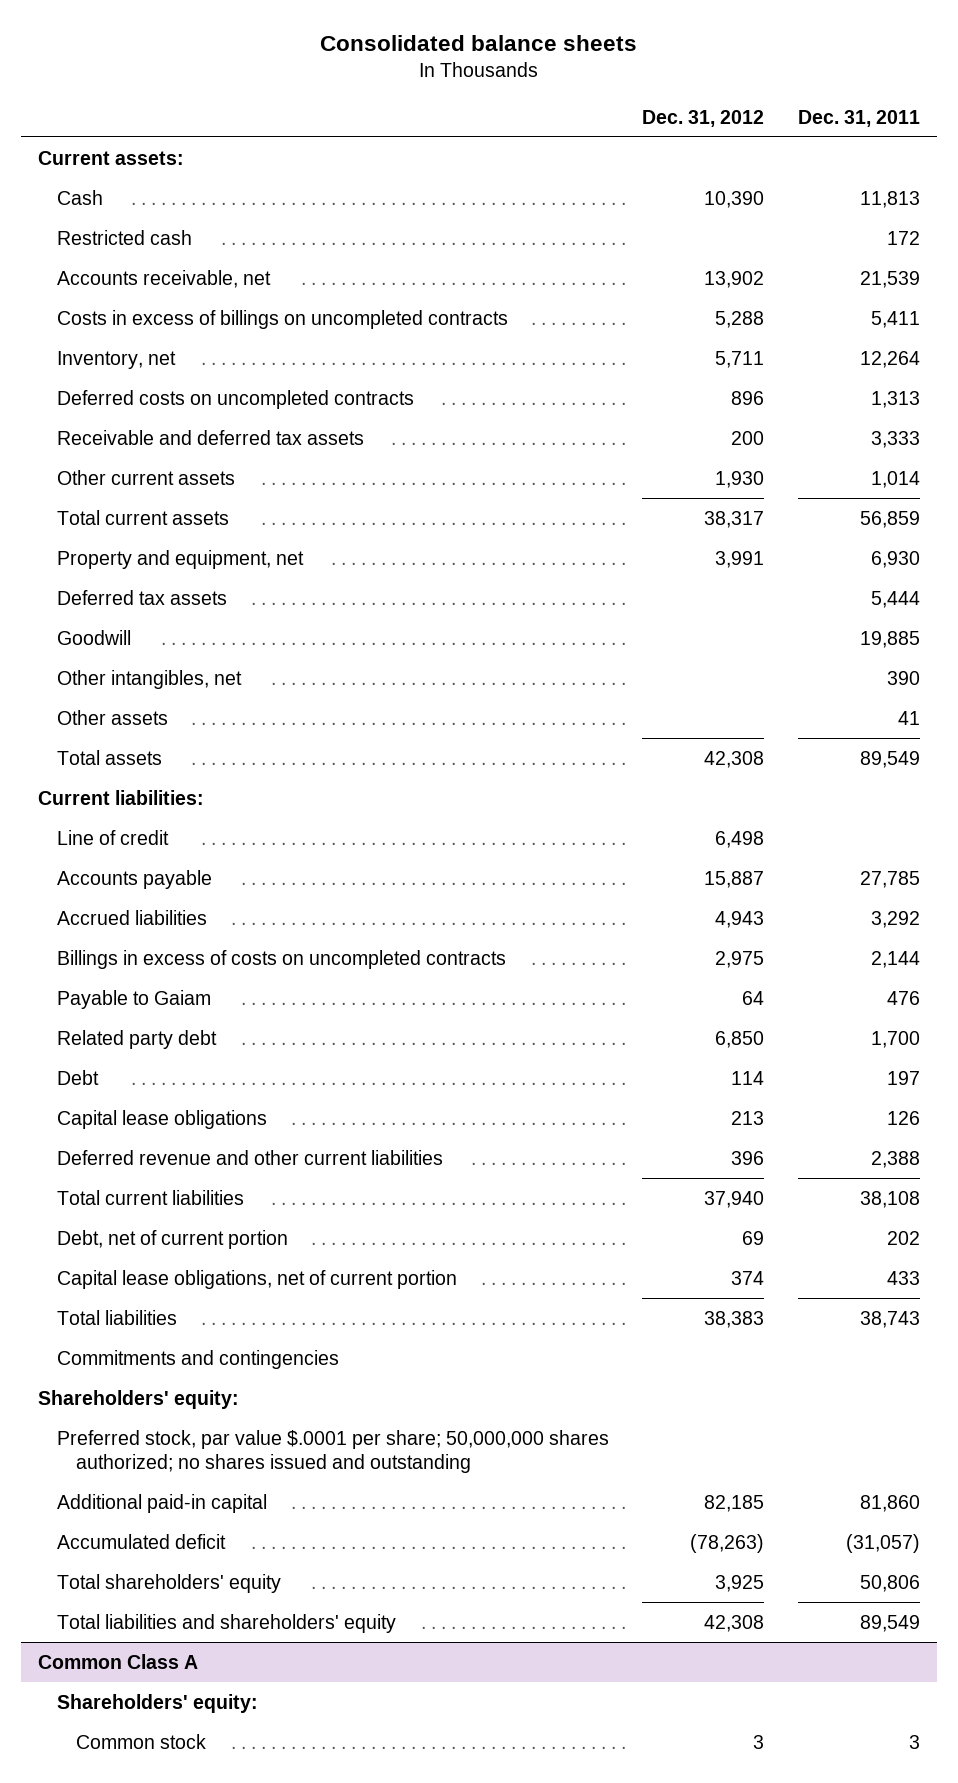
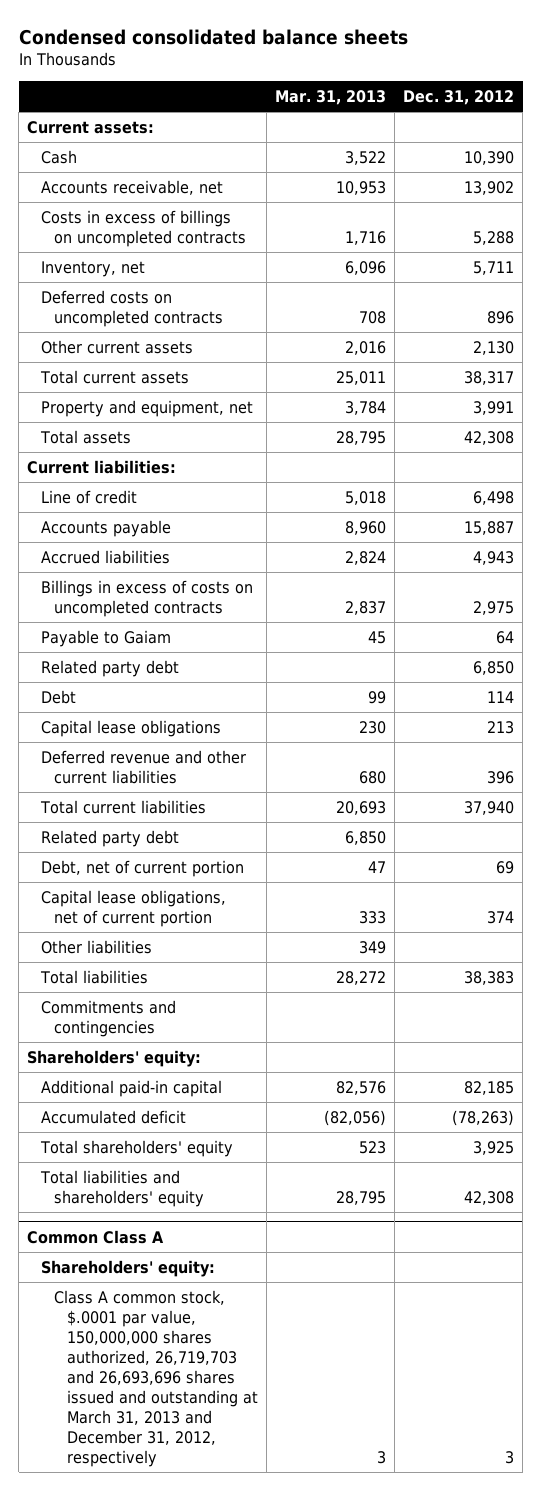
[320,34,638,51] Consolidated balance sheets -> [18,28,408,45] Condensed consolidated balance sheets
[798,109,921,127] Dec. 31, 2011 -> none
none -> [275,90,387,106] Mar. 31, 2013
[56,229,192,245] Restricted cash -> none
[56,429,364,445] Receivable and deferred tax assets -> none
[715,470,765,488] 1,930 -> [473,340,515,355] 2,130
[56,589,227,605] Deferred tax assets -> none
[56,629,131,645] Goodwill -> none
[56,669,242,689] Other intangibles, net -> none
[56,709,168,725] Other assets -> none
none -> [40,829,179,847] Related party debt
none -> [40,939,152,954] Other liabilities
[56,1429,609,1474] Preferred stock, par value $.0001 per share; 50,000,000 shares authorized; no shares issued and outstanding -> none
[75,1733,206,1749] Common stock -> [54,1289,259,1467] Class A common stock, $.0001 par value, 150,000,000 shares authorized, 26,719,703 and 26,693,696 shares issued and outstanding at March 31, 2013 and December 31, 2012, respectively

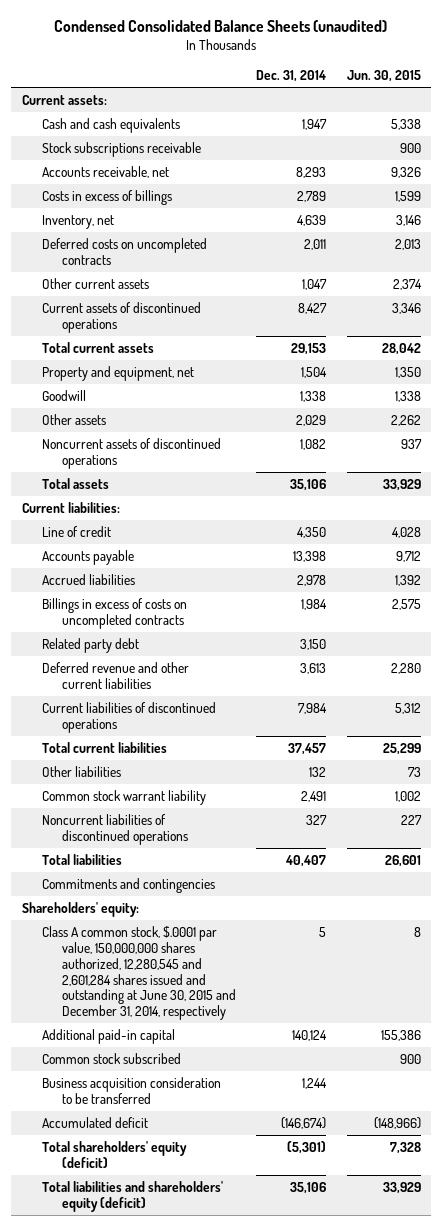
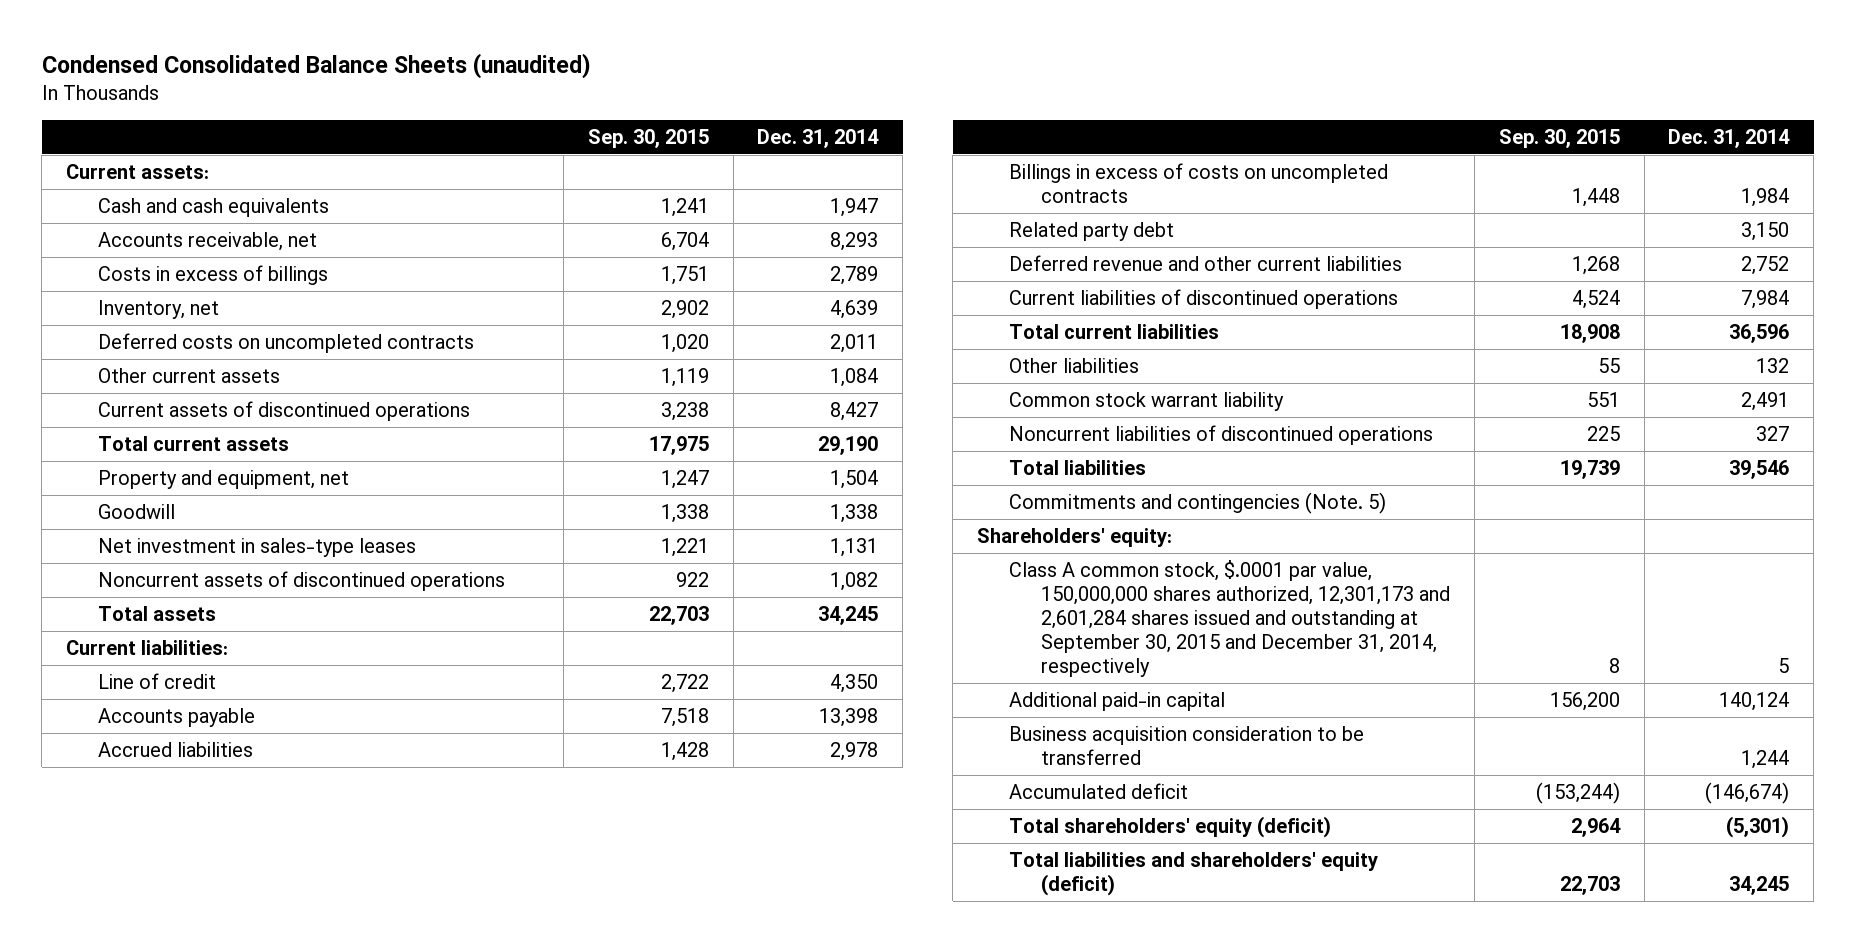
[347,70,422,83] Jun. 30, 2015 -> none
none -> [587,128,709,148] Sep. 30, 2015
[41,141,201,157] Stock subscriptions receivable -> none
[302,278,328,290] 1,047 -> [830,368,879,388] 1,084
[291,342,327,355] 29,153 -> [818,436,879,456] 29,190
[41,413,106,425] Other assets -> none
none -> [98,538,417,558] Net investment in sales-type leases
[290,478,327,491] 35,106 -> [818,606,879,626] 34,245
[300,662,327,674] 3,613 -> [1741,256,1790,276] 2,752
[288,742,327,755] 37,457 -> [1729,324,1790,344] 36,596
[285,854,327,867] 40,407 -> [1729,460,1790,480] 39,546
[41,877,215,893] Commitments and contingencies -> [1009,492,1387,515] Commitments and contingencies (Note. 5)
[41,925,236,1021] Class A common stock, $.0001 par value, 150,000,000 shares authorized, 12,280,545 and 2,601,284 shares issued and outstanding at June 30, 2015 and December 31, 2014, respectively -> [1009,560,1450,678] Class A common stock, $.0001 par value, 150,000,000 shares authorized, 12,301,173 and 2,601,284 shares issued and outstanding at September 30, 2015 and December 31, 2014, respectively
[41,1052,181,1064] Common stock subscribed -> none
[290,1181,327,1194] 35,106 -> [1729,876,1790,896] 34,245

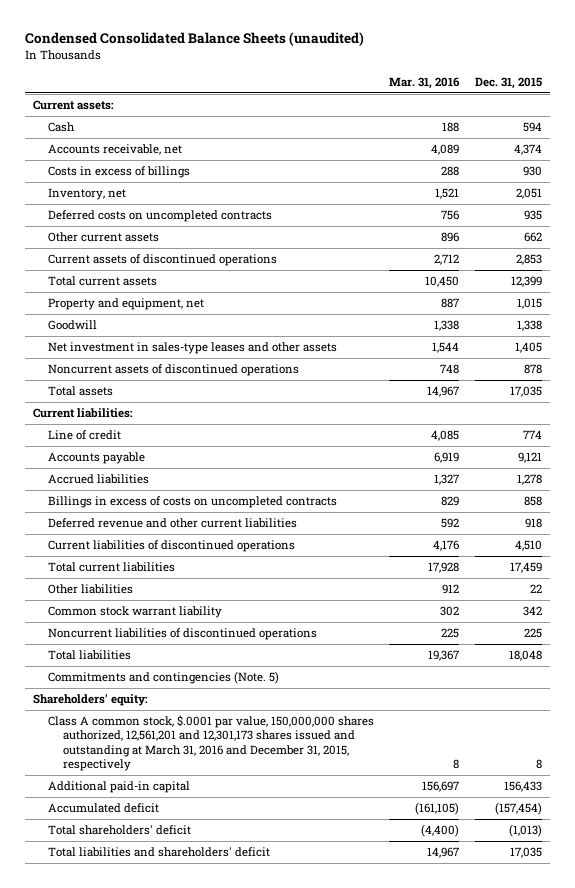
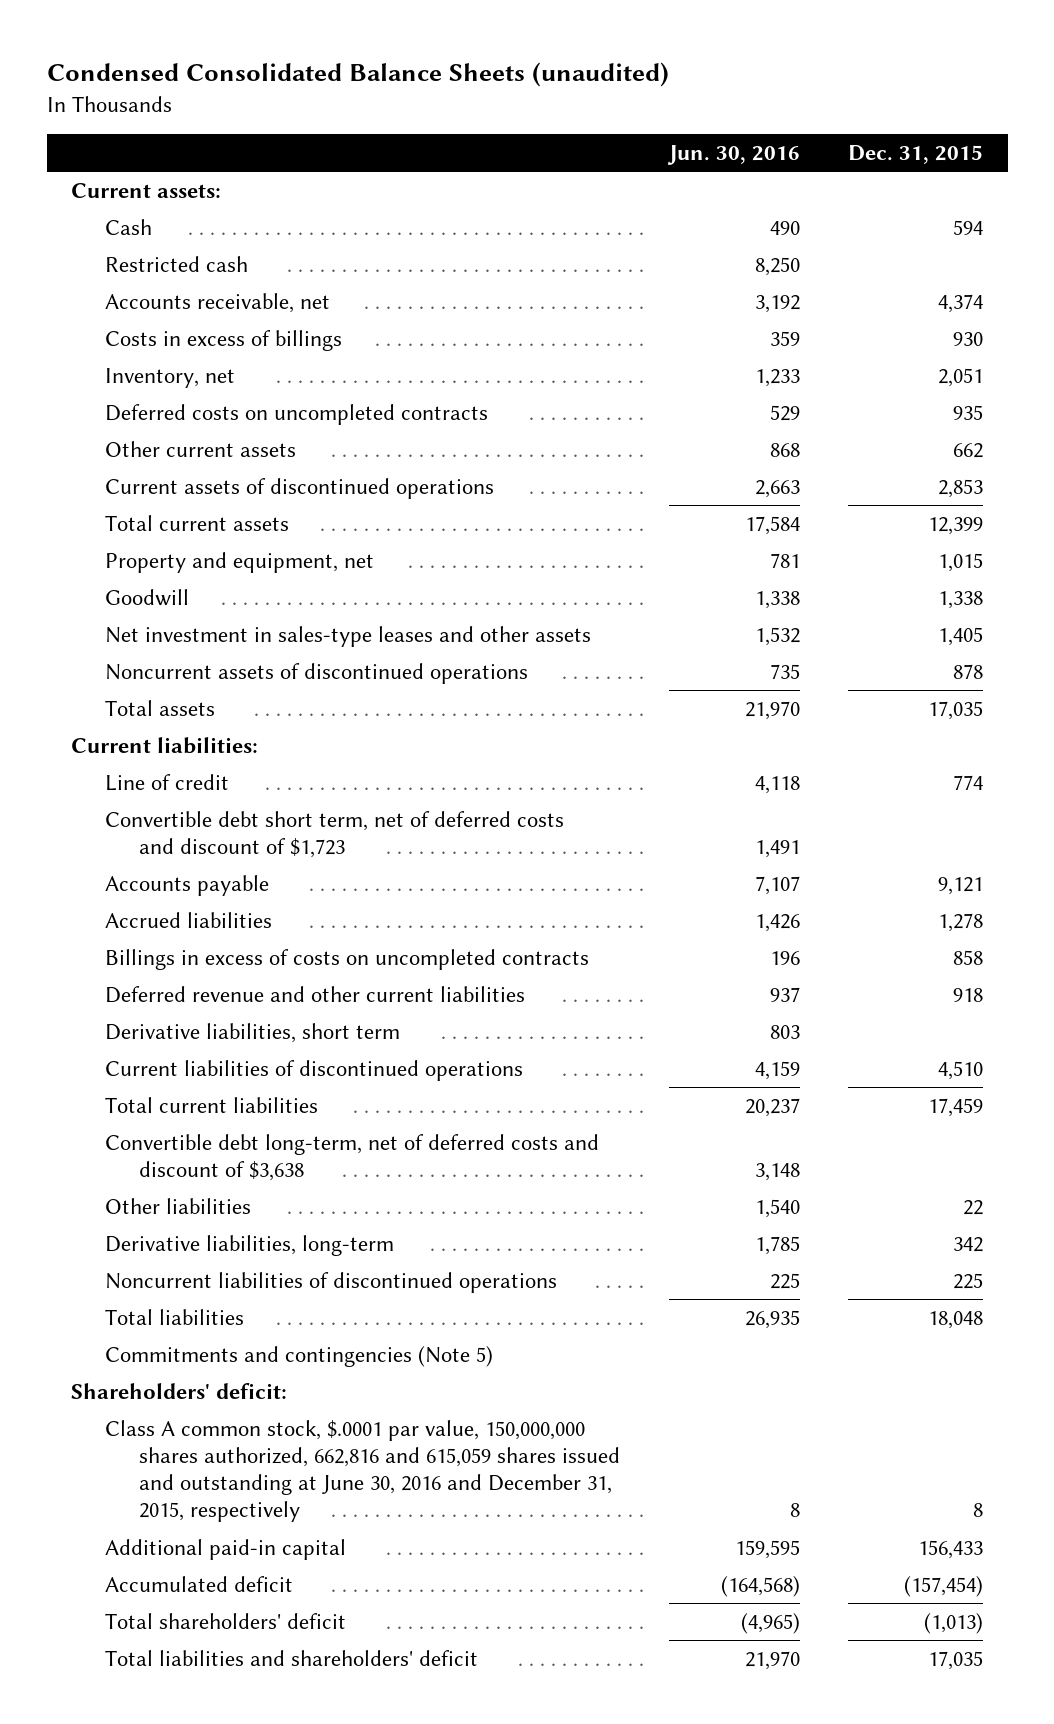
[389,77,461,90] Mar. 31, 2016 -> none
none -> [666,145,800,166] Jun. 30, 2016
none -> [104,255,248,272] Restricted cash
none -> [104,810,564,859] Convertible debt short term, net of deferred costs and discount of $1,723
none -> [104,1022,400,1043] Derivative liabilities, short term
none -> [104,1133,599,1182] Convertible debt long-term, net of deferred costs and discount of $3,638
[47,606,222,619] Common stock warrant liability -> [104,1234,394,1256] Derivative liabilities, long-term
[47,671,279,685] Commitments and contingencies (Note. 5) -> [104,1345,493,1367] Commitments and contingencies (Note 5)
[33,694,149,707] Shareholders' equity: -> [70,1382,287,1399] Shareholders' deficit:
[47,715,374,771] Class A common stock, $.0001 par value, 150,000,000 shares authorized, 12,561,201 and 12,301,173 shares issued and outstanding at March 31, 2016 and December 31, 2015, respectively -> [104,1419,620,1523] Class A common stock, $.0001 par value, 150,000,000 shares authorized, 662,816 and 615,059 shares issued and outstanding at June 30, 2016 and December 31, 2015, respectively

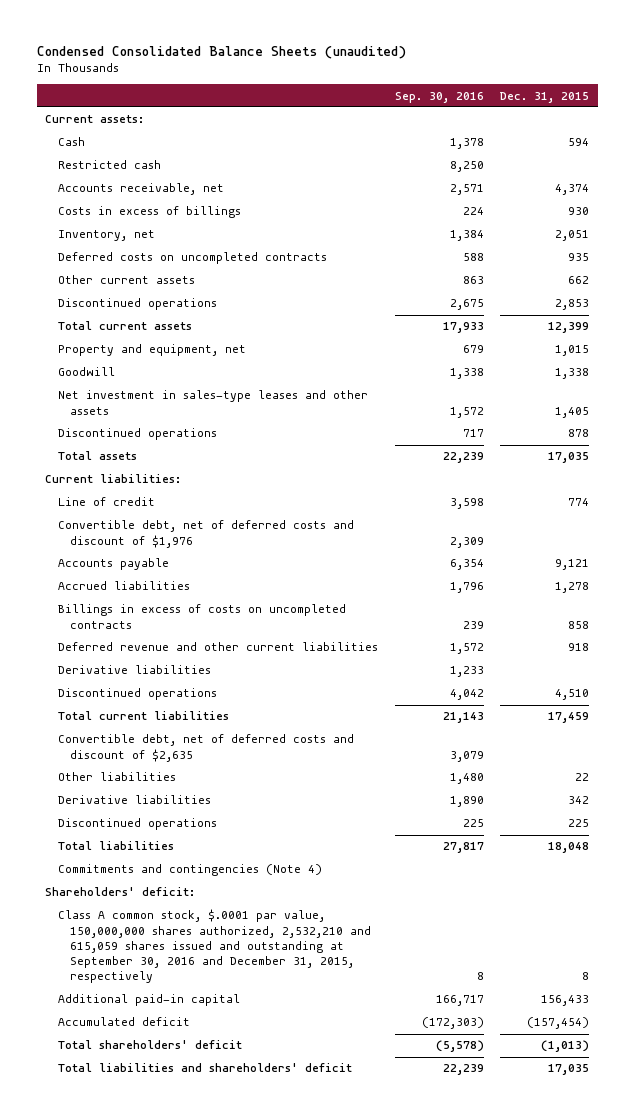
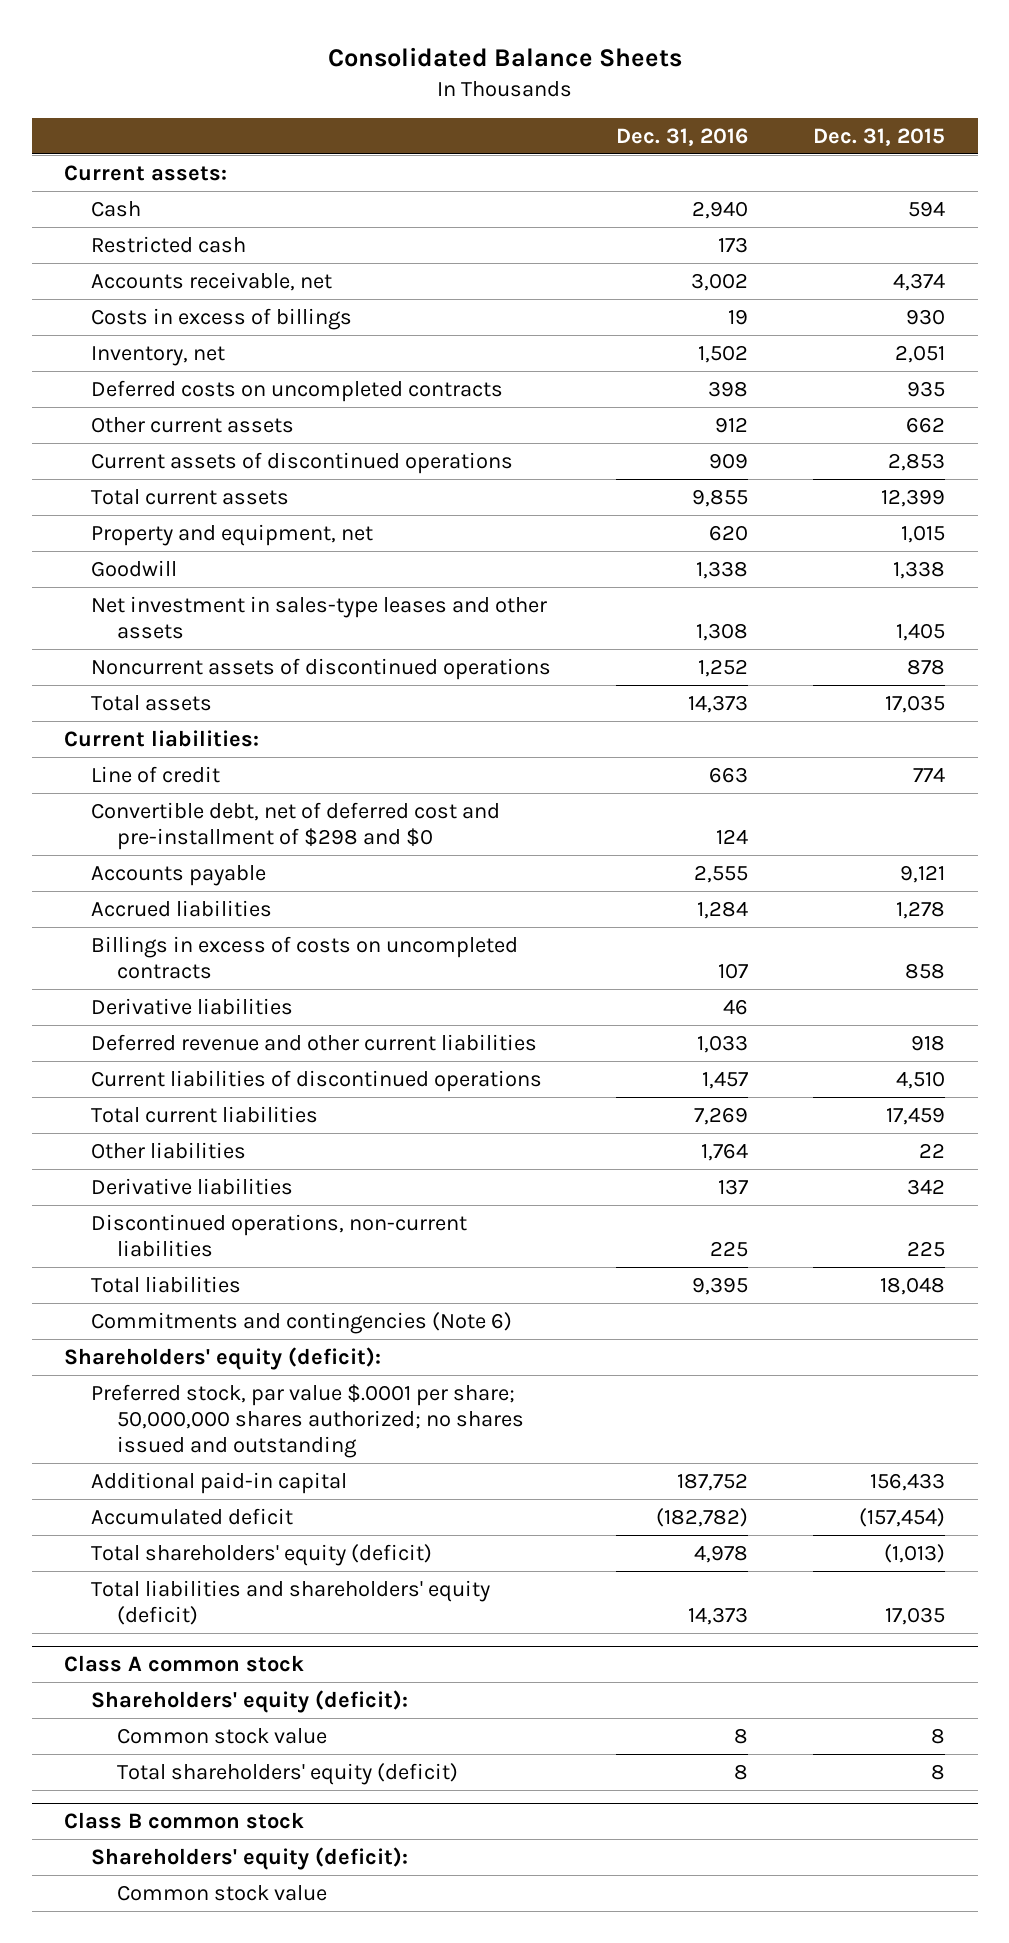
[36,45,406,59] Condensed Consolidated Balance Sheets (unaudited) -> [327,47,682,68] Consolidated Balance Sheets
[394,91,484,103] Sep. 30, 2016 -> none
none -> [615,127,748,146] Dec. 31, 2016
[57,298,217,311] Discontinued operations -> [90,451,513,474] Current assets of discontinued operations
[57,428,217,441] Discontinued operations -> [90,657,551,680] Noncurrent assets of discontinued operations
[57,520,354,548] Convertible debt, net of deferred costs and discount of $1,976 -> [90,801,500,850] Convertible debt, net of deferred cost and pre-installment of $298 and $0
[57,642,378,652] Deferred revenue and other current liabilities -> [90,1033,537,1051] Deferred revenue and other current liabilities
[57,688,217,701] Discontinued operations -> [90,1069,542,1092] Current liabilities of discontinued operations
[57,734,354,762] Convertible debt, net of deferred costs and discount of $2,635 -> none
[57,818,217,831] Discontinued operations -> [90,1213,467,1257] Discontinued operations, non-current liabilities
[57,909,372,984] Class A common stock, $.0001 par value, 150,000,000 shares authorized, 2,532,210 and 615,059 shares issued and outstanding at September 30, 2016 and December 31, 2015, respectively -> none
[57,864,322,877] Commitments and contingencies (Note 4) -> [90,1311,512,1334] Commitments and contingencies (Note 6)
[45,887,196,897] Shareholders' deficit: -> [64,1346,382,1370] Shareholders' equity (deficit):
none -> [90,1383,525,1458] Preferred stock, par value $.0001 per share; 50,000,000 shares authorized; no shares issued and outstanding
[57,1040,242,1050] Total shareholders' deficit -> [90,1543,432,1566] Total shareholders' equity (deficit)
[57,1063,352,1073] Total liabilities and shareholders' deficit -> [90,1579,490,1625] Total liabilities and shareholders' equity (deficit)
none -> [64,1654,305,1672] Class A common stock
none -> [90,1689,408,1713] Shareholders' equity (deficit):
none -> [117,1727,328,1744] Common stock value
none -> [117,1762,459,1785] Total shareholders' equity (deficit)
none -> [64,1811,305,1829] Class B common stock
none -> [90,1846,408,1870] Shareholders' equity (deficit):
none -> [117,1884,328,1901] Common stock value

